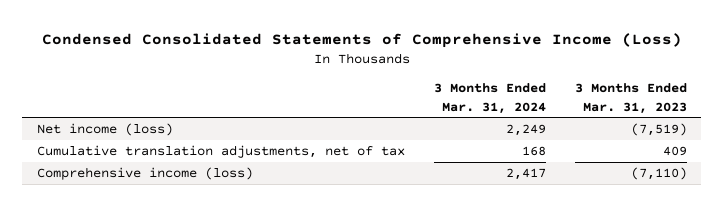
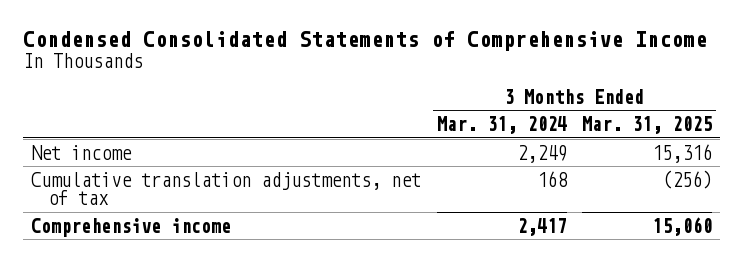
[41,33,682,49] Condensed Consolidated Statements of Comprehensive Income (Loss) -> [23,31,708,52] Condensed Consolidated Statements of Comprehensive Income
[574,83,687,114] 3 Months Ended Mar. 31, 2023 -> none
none -> [582,116,713,135] Mar. 31, 2025
[36,123,173,137] Net income (loss) -> [31,144,133,160] Net income
[36,167,253,181] Comprehensive income (loss) -> [31,217,232,237] Comprehensive income

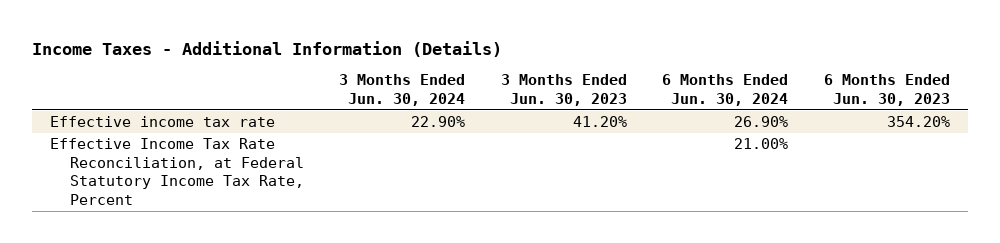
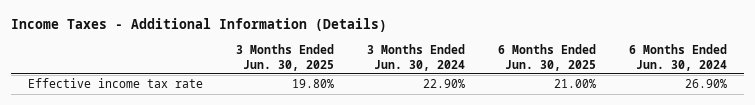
[500,74,627,106] 3 Months Ended Jun. 30, 2023 -> none
[824,74,951,106] 6 Months Ended Jun. 30, 2023 -> none
none -> [235,44,334,71] 3 Months Ended Jun. 30, 2025
none -> [498,44,597,71] 6 Months Ended Jun. 30, 2025
[49,138,304,205] Effective Income Tax Rate Reconciliation, at Federal Statutory Income Tax Rate, Percent -> none

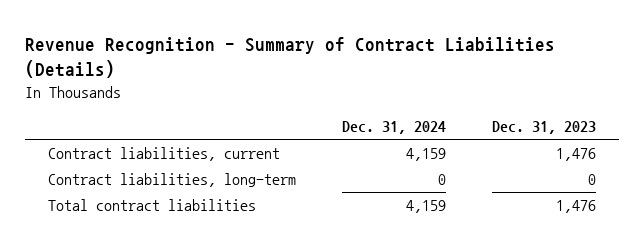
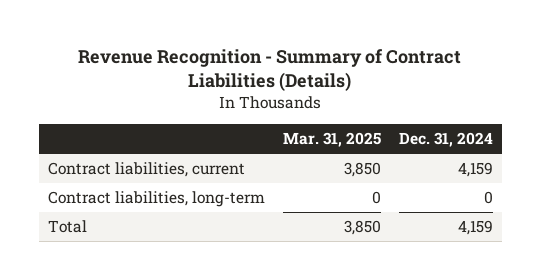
[491,121,596,135] Dec. 31, 2023 -> none
none -> [282,132,381,148] Mar. 31, 2025
[47,199,256,212] Total contract liabilities -> [47,220,87,234] Total

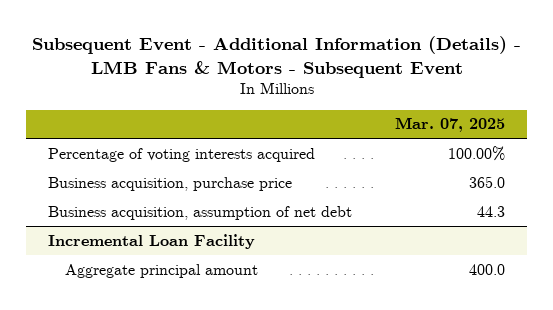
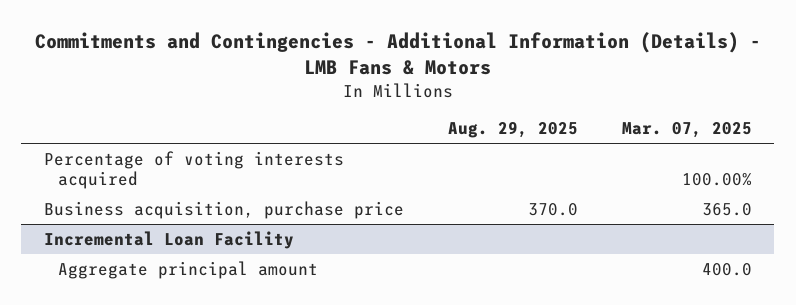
[31,35,521,78] Subsequent Event - Additional Information (Details) - LMB Fans & Motors - Subsequent Event -> [34,31,761,75] Commitments and Contingencies - Additional Information (Details) - LMB Fans & Motors
none -> [447,121,578,139] Aug. 29, 2025
[47,205,352,220] Business acquisition, assumption of net debt -> none

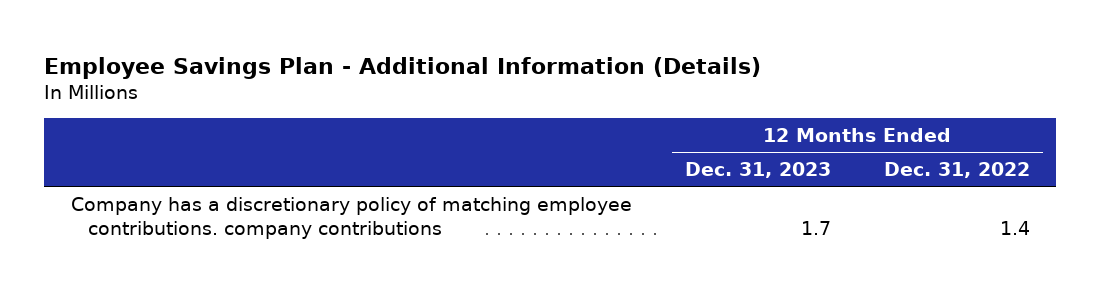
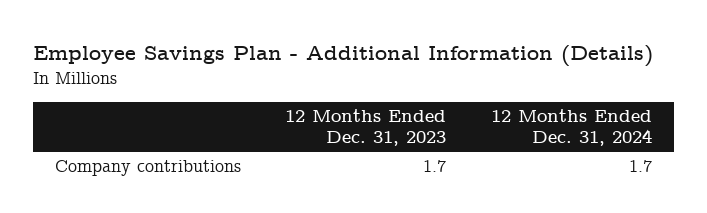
[883,162,1030,179] Dec. 31, 2022 -> none
none -> [490,109,652,147] 12 Months Ended Dec. 31, 2024
[70,197,632,239] Company has a discretionary policy of matching employee contributions. company contributions -> [54,160,241,177] Company contributions

